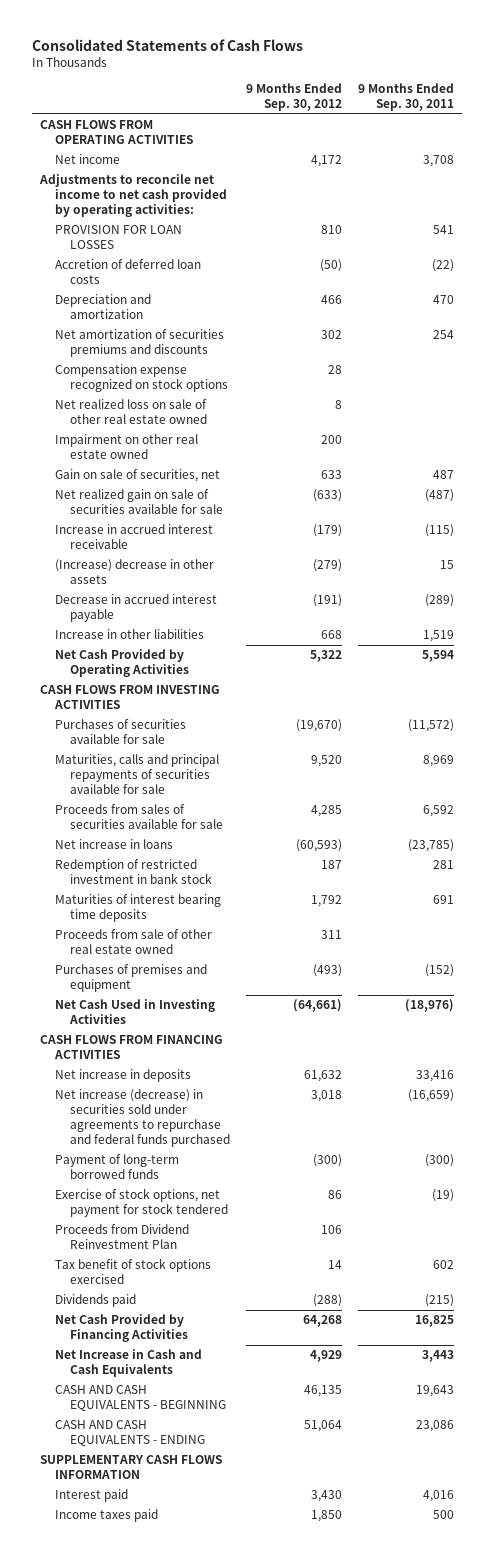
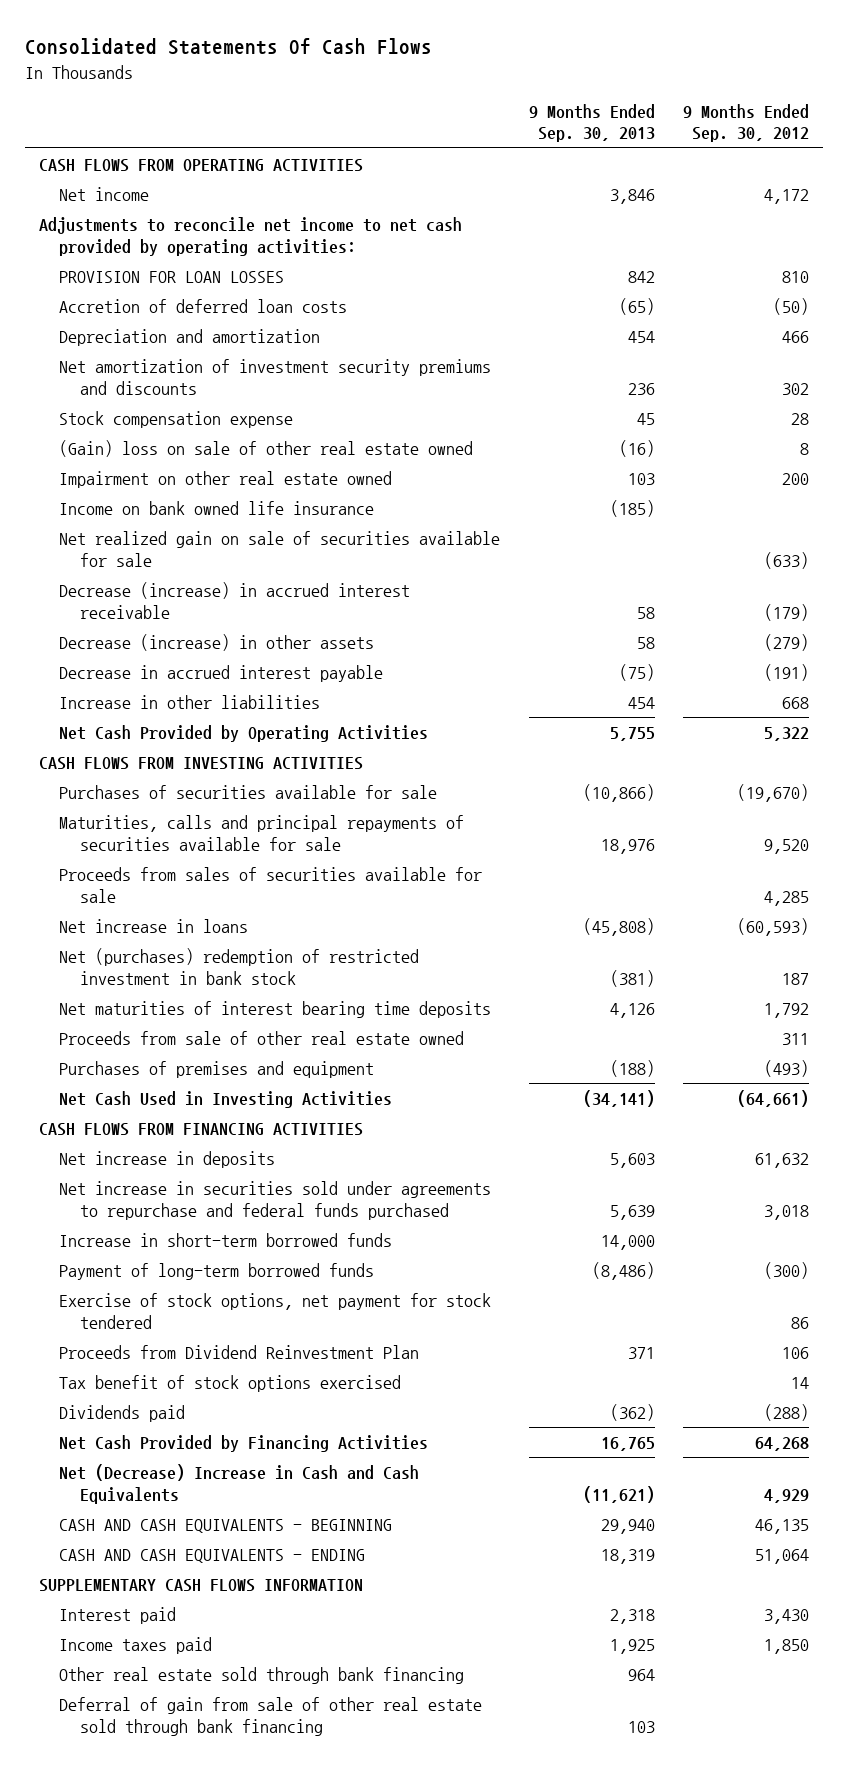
[32,38,304,51] Consolidated Statements of Cash Flows -> [25,38,433,56] Consolidated Statements Of Cash Flows
[357,83,454,111] 9 Months Ended Sep. 30, 2011 -> none
none -> [528,103,655,143] 9 Months Ended Sep. 30, 2013
[54,329,224,358] Net amortization of securities premiums and discounts -> [59,358,492,395] Net amortization of investment security premiums and discounts
[54,364,228,393] Compensation expense recognized on stock options -> [59,410,294,428] Stock compensation expense
[54,399,207,425] Net realized loss on sale of other real estate owned -> [59,439,474,457] (Gain) loss on sale of other real estate owned
[54,469,220,483] Gain on sale of securities, net -> none
none -> [59,500,375,515] Income on bank owned life insurance
[54,524,213,550] Increase in accrued interest receivable -> [59,581,411,619] Decrease (increase) in accrued interest receivable
[54,559,214,585] (Increase) decrease in other assets -> [59,633,375,651] Decrease (increase) in other assets
[54,859,212,885] Redemption of restricted investment in bank stock -> [59,947,420,985] Net (purchases) redemption of restricted investment in bank stock
[54,894,221,923] Maturities of interest bearing time deposits -> [59,1000,492,1018] Net maturities of interest bearing time deposits
[54,1089,230,1148] Net increase (decrease) in securities sold under agreements to repurchase and federal funds purchased -> [59,1180,492,1220] Net increase in securities sold under agreements to repurchase and federal funds purchased
none -> [59,1232,393,1247] Increase in short-term borrowed funds
[54,1349,202,1378] Net Increase in Cash and Cash Equivalents -> [59,1463,420,1504] Net (Decrease) Increase in Cash and Cash Equivalents
none -> [59,1666,465,1684] Other real estate sold through bank financing
none -> [59,1696,483,1736] Deferral of gain from sale of other real estate sold through bank financing

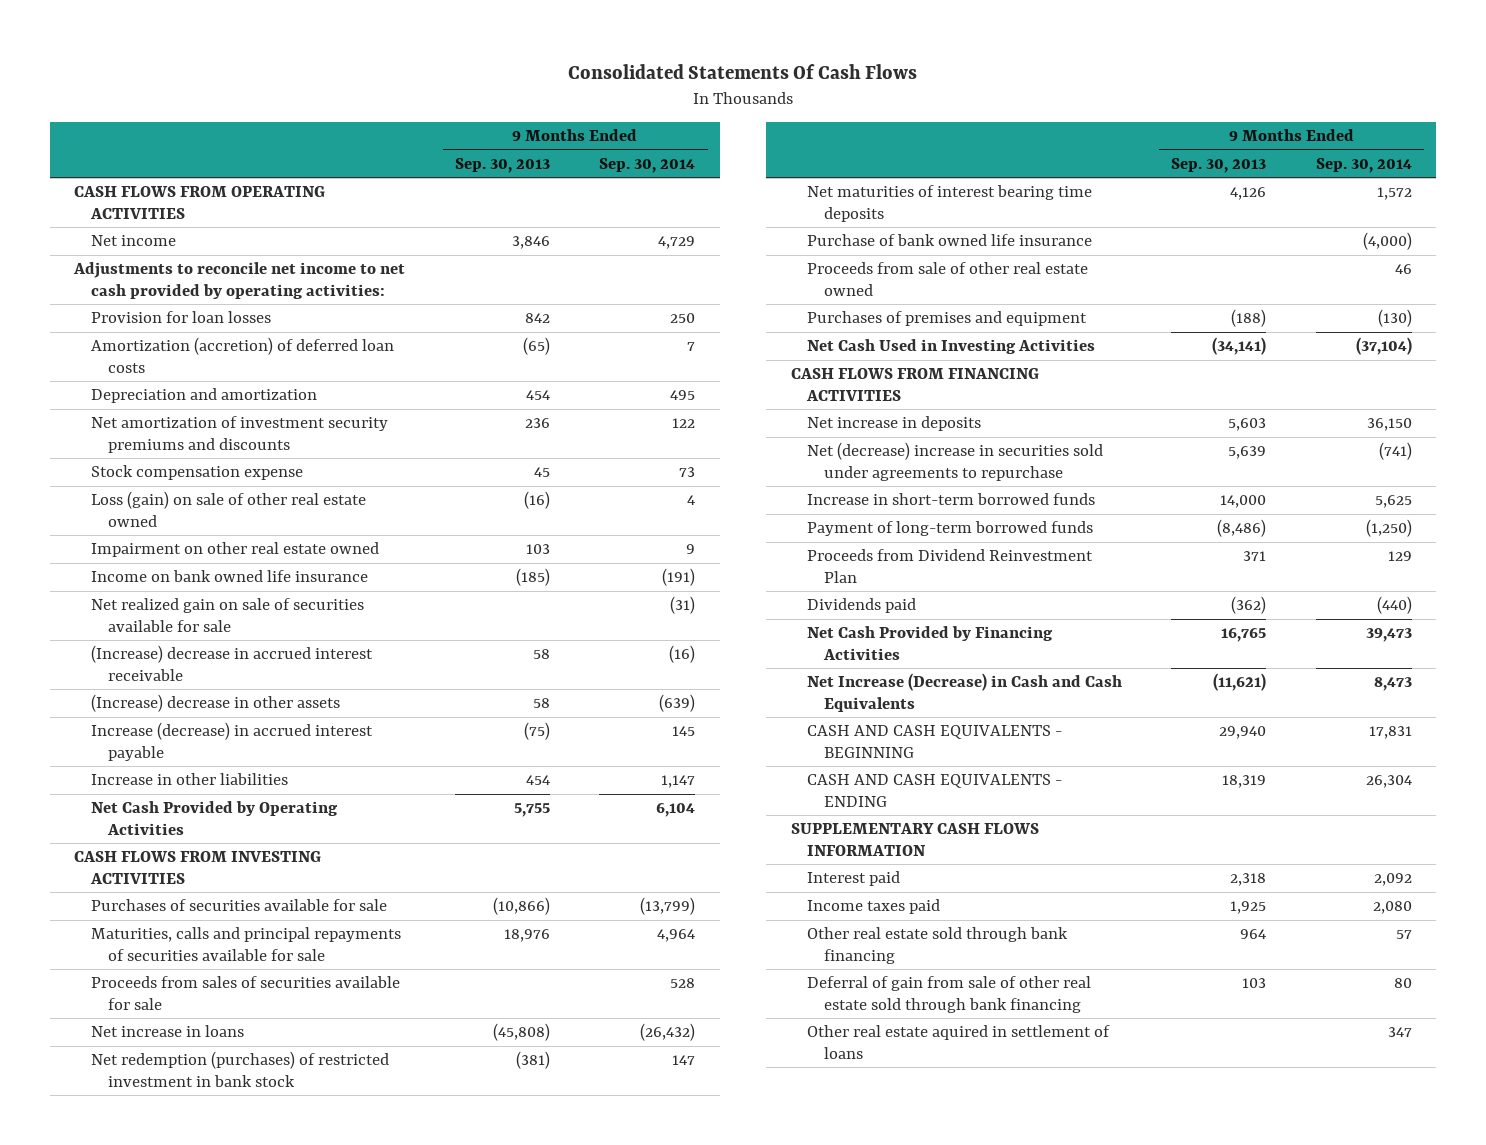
[682,103,809,143] 9 Months Ended Sep. 30, 2012 -> none
none -> [599,157,696,173] Sep. 30, 2014
[59,270,285,283] PROVISION FOR LOAN LOSSES -> [91,311,272,324] Provision for loan losses
[59,298,348,313] Accretion of deferred loan costs -> [91,337,395,373] Amortization (accretion) of deferred loan costs
[59,439,474,457] (Gain) loss on sale of other real estate owned -> [91,491,367,527] Loss (gain) on sale of other real estate owned
[59,581,411,619] Decrease (increase) in accrued interest receivable -> [91,645,374,681] (Increase) decrease in accrued interest receivable
[59,633,375,651] Decrease (increase) in other assets -> [91,694,341,713] (Increase) decrease in other assets
[59,664,384,682] Decrease in accrued interest payable -> [91,722,374,761] Increase (decrease) in accrued interest payable
[59,947,420,985] Net (purchases) redemption of restricted investment in bank stock -> [91,1051,390,1087] Net redemption (purchases) of restricted investment in bank stock
none -> [807,234,1093,247] Purchase of bank owned life insurance
[59,1180,492,1220] Net increase in securities sold under agreements to repurchase and federal funds purchased -> [807,442,1104,481] Net (decrease) increase in securities sold under agreements to repurchase
[59,1292,492,1329] Exercise of stock options, net payment for stock tendered -> none
[59,1374,402,1392] Tax benefit of stock options exercised -> none
[59,1463,420,1504] Net (Decrease) Increase in Cash and Cash Equivalents -> [807,673,1123,712] Net Increase (Decrease) in Cash and Cash Equivalents
none -> [807,1025,1111,1059] Other real estate aquired in settlement of loans

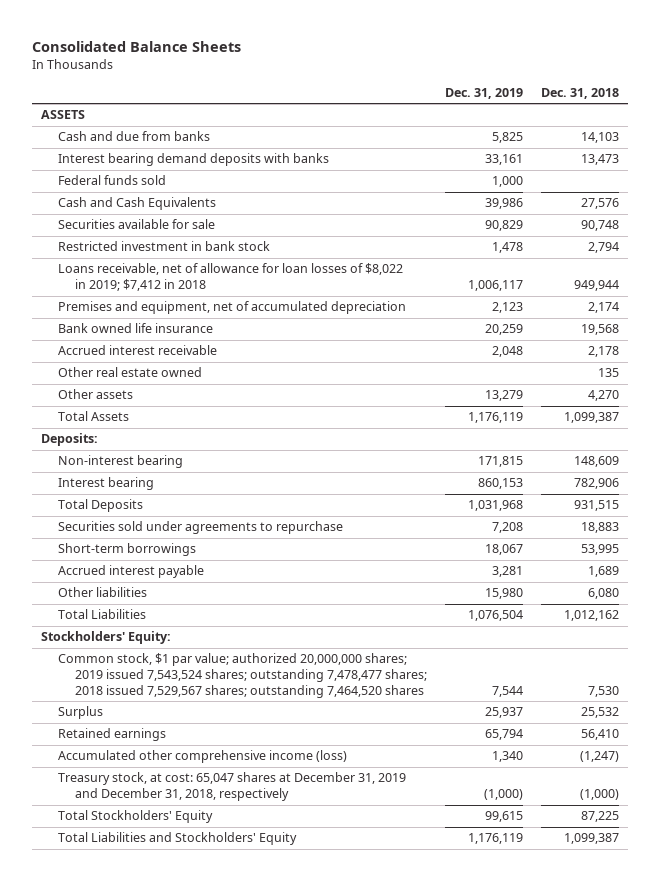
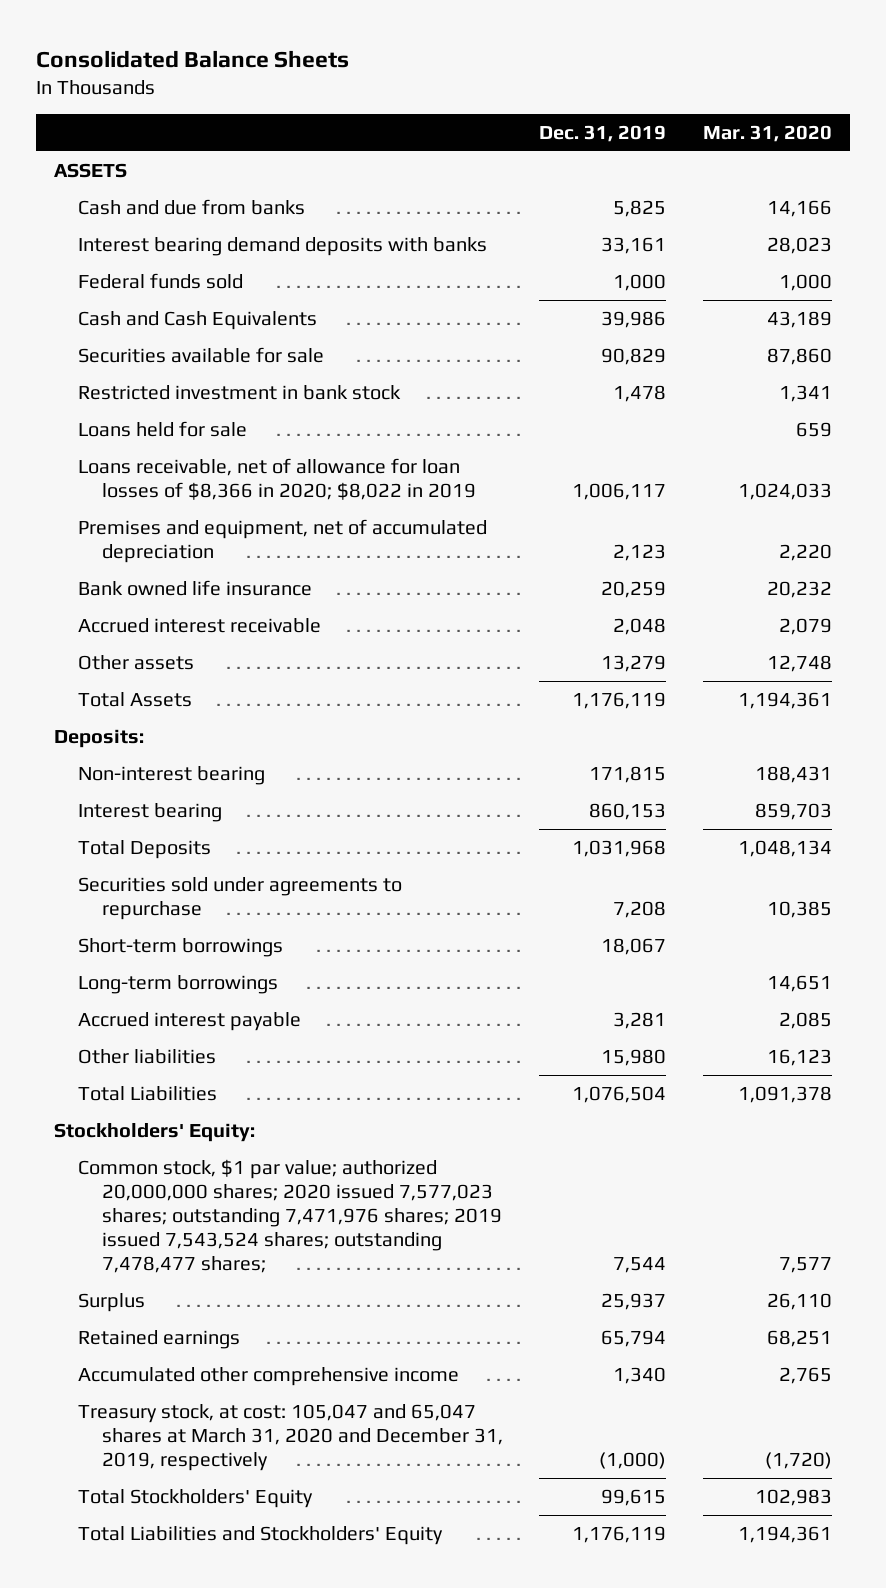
[541,87,620,99] Dec. 31, 2018 -> none
none -> [702,124,832,142] Mar. 31, 2020
none -> [78,420,248,437] Loans held for sale
[58,263,404,292] Loans receivable, net of allowance for loan losses of $8,022 in 2019; $7,412 in 2018 -> [78,457,476,501] Loans receivable, net of allowance for loan losses of $8,366 in 2020; $8,022 in 2019
[58,367,203,378] Other real estate owned -> none
none -> [78,974,279,994] Long-term borrowings
[58,653,428,699] Common stock, $1 par value; authorized 20,000,000 shares; 2019 issued 7,543,524 shares; outstanding 7,478,477 shares; 2018 issued 7,529,567 shares; outstanding 7,464,520 shares -> [78,1158,502,1274] Common stock, $1 par value; authorized 20,000,000 shares; 2020 issued 7,577,023 shares; outstanding 7,471,976 shares; 2019 issued 7,543,524 shares; outstanding 7,478,477 shares;
[58,750,348,764] Accumulated other comprehensive income (loss) -> [78,1366,460,1386] Accumulated other comprehensive income
[58,772,407,802] Treasury stock, at cost: 65,047 shares at December 31, 2019 and December 31, 2018, respectively -> [78,1403,503,1472] Treasury stock, at cost: 105,047 and 65,047 shares at March 31, 2020 and December 31, 2019, respectively

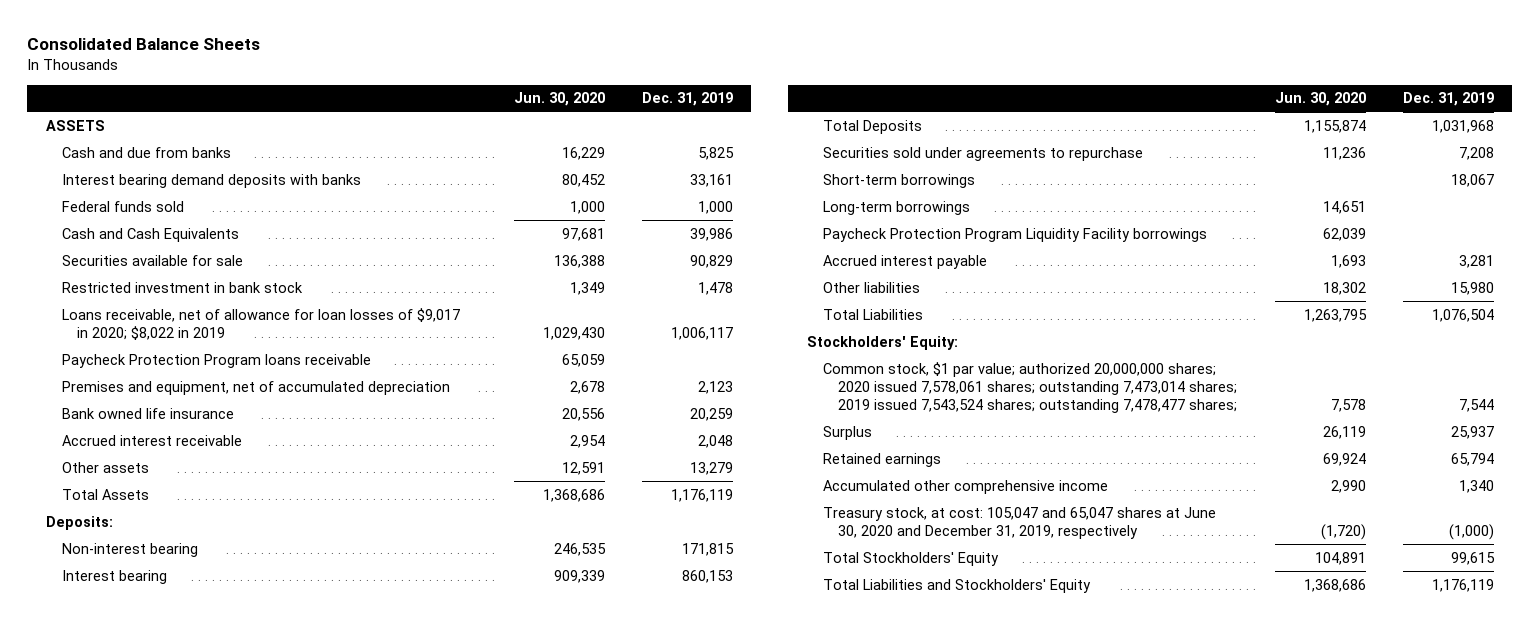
[702,124,832,142] Mar. 31, 2020 -> none
none -> [513,92,605,107] Jun. 30, 2020
[78,420,248,437] Loans held for sale -> none
[78,457,476,501] Loans receivable, net of allowance for loan losses of $8,366 in 2020; $8,022 in 2019 -> [61,307,460,340] Loans receivable, net of allowance for loan losses of $9,017 in 2020; $8,022 in 2019
none -> [61,353,371,368] Paycheck Protection Program loans receivable
none -> [822,227,1207,242] Paycheck Protection Program Liquidity Facility borrowings
[78,1158,502,1274] Common stock, $1 par value; authorized 20,000,000 shares; 2020 issued 7,577,023 shares; outstanding 7,471,976 shares; 2019 issued 7,543,524 shares; outstanding 7,478,477 shares; -> [822,361,1238,414] Common stock, $1 par value; authorized 20,000,000 shares; 2020 issued 7,578,061 shares; outstanding 7,473,014 shares; 2019 issued 7,543,524 shares; outstanding 7,478,477 shares;
[78,1403,503,1472] Treasury stock, at cost: 105,047 and 65,047 shares at March 31, 2020 and December 31, 2019, respectively -> [822,506,1216,539] Treasury stock, at cost: 105,047 and 65,047 shares at June 30, 2020 and December 31, 2019, respectively

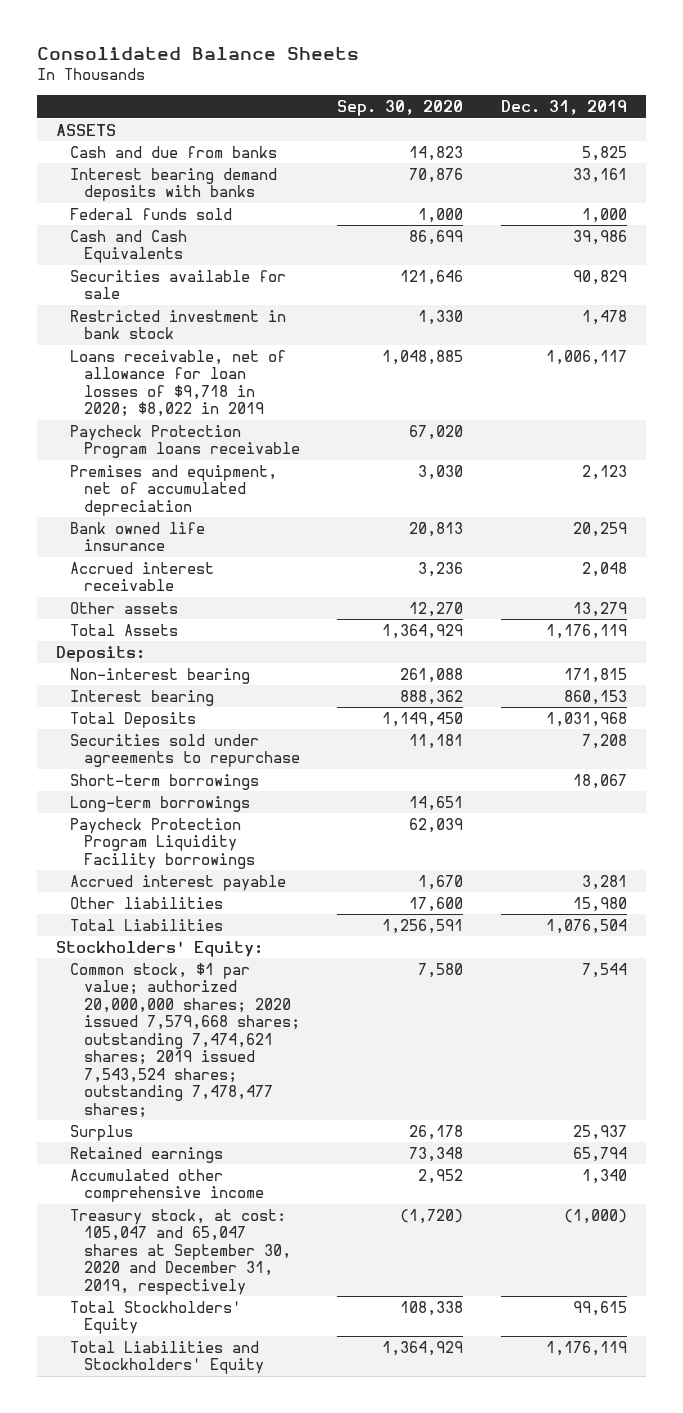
[513,92,605,107] Jun. 30, 2020 -> none
none -> [337,100,464,117] Sep. 30, 2020
[61,307,460,340] Loans receivable, net of allowance for loan losses of $9,017 in 2020; $8,022 in 2019 -> [69,349,286,418] Loans receivable, net of allowance for loan losses of $9,718 in 2020; $8,022 in 2019
[822,361,1238,414] Common stock, $1 par value; authorized 20,000,000 shares; 2020 issued 7,578,061 shares; outstanding 7,473,014 shares; 2019 issued 7,543,524 shares; outstanding 7,478,477 shares; -> [69,962,300,1118] Common stock, $1 par value; authorized 20,000,000 shares; 2020 issued 7,579,668 shares; outstanding 7,474,621 shares; 2019 issued 7,543,524 shares; outstanding 7,478,477 shares;
[822,506,1216,539] Treasury stock, at cost: 105,047 and 65,047 shares at June 30, 2020 and December 31, 2019, respectively -> [69,1208,291,1295] Treasury stock, at cost: 105,047 and 65,047 shares at September 30, 2020 and December 31, 2019, respectively

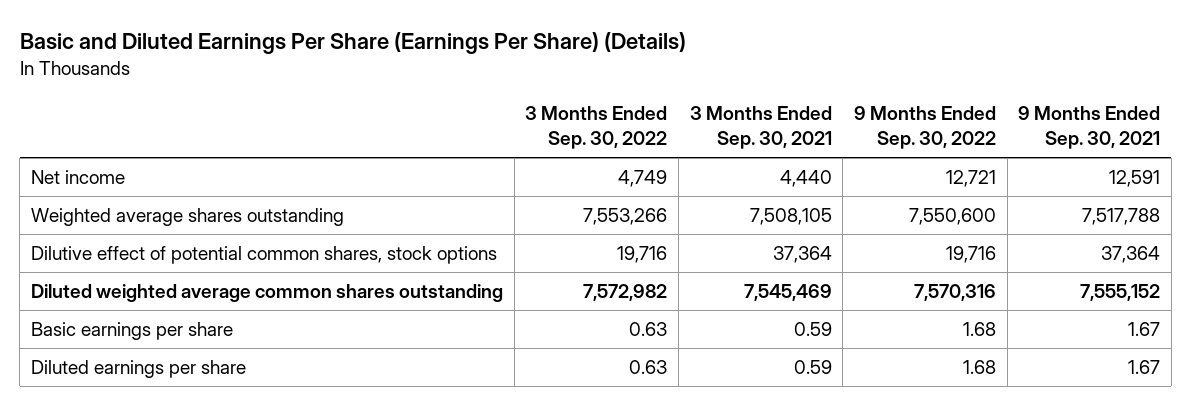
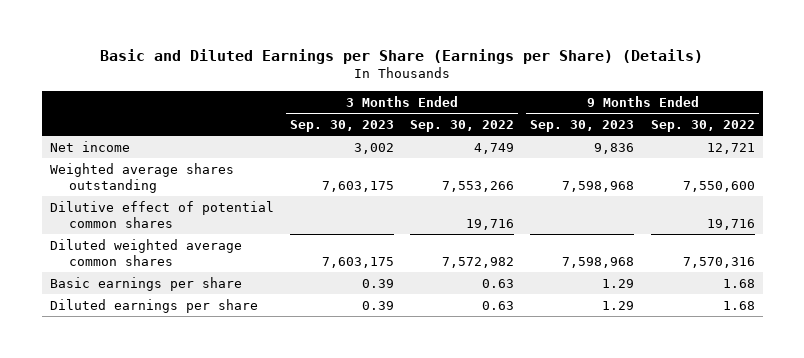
[19,32,686,55] Basic and Diluted Earnings Per Share (Earnings Per Share) (Details) -> [100,49,704,65] Basic and Diluted Earnings per Share (Earnings per Share) (Details)
[689,106,832,149] 3 Months Ended Sep. 30, 2021 -> none
[1018,106,1161,149] 9 Months Ended Sep. 30, 2021 -> none
none -> [289,120,394,133] Sep. 30, 2023
none -> [530,120,635,133] Sep. 30, 2023
[30,246,497,265] Dilutive effect of potential common shares, stock options -> [49,200,274,228] Dilutive effect of potential common shares
[30,284,503,303] Diluted weighted average common shares outstanding -> [49,238,242,266] Diluted weighted average common shares

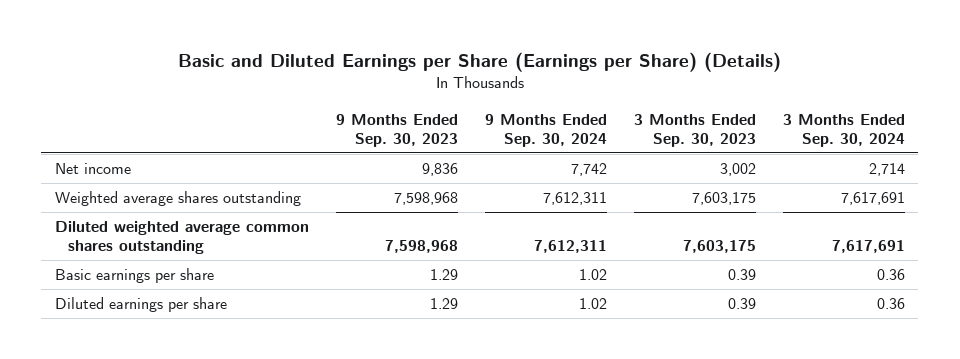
[410,120,515,133] Sep. 30, 2022 -> none
[650,120,755,133] Sep. 30, 2022 -> none
none -> [484,113,607,148] 9 Months Ended Sep. 30, 2024
none -> [782,113,905,148] 3 Months Ended Sep. 30, 2024
[49,200,274,228] Dilutive effect of potential common shares -> none
[49,238,242,266] Diluted weighted average common shares -> [54,220,309,255] Diluted weighted average common shares outstanding

